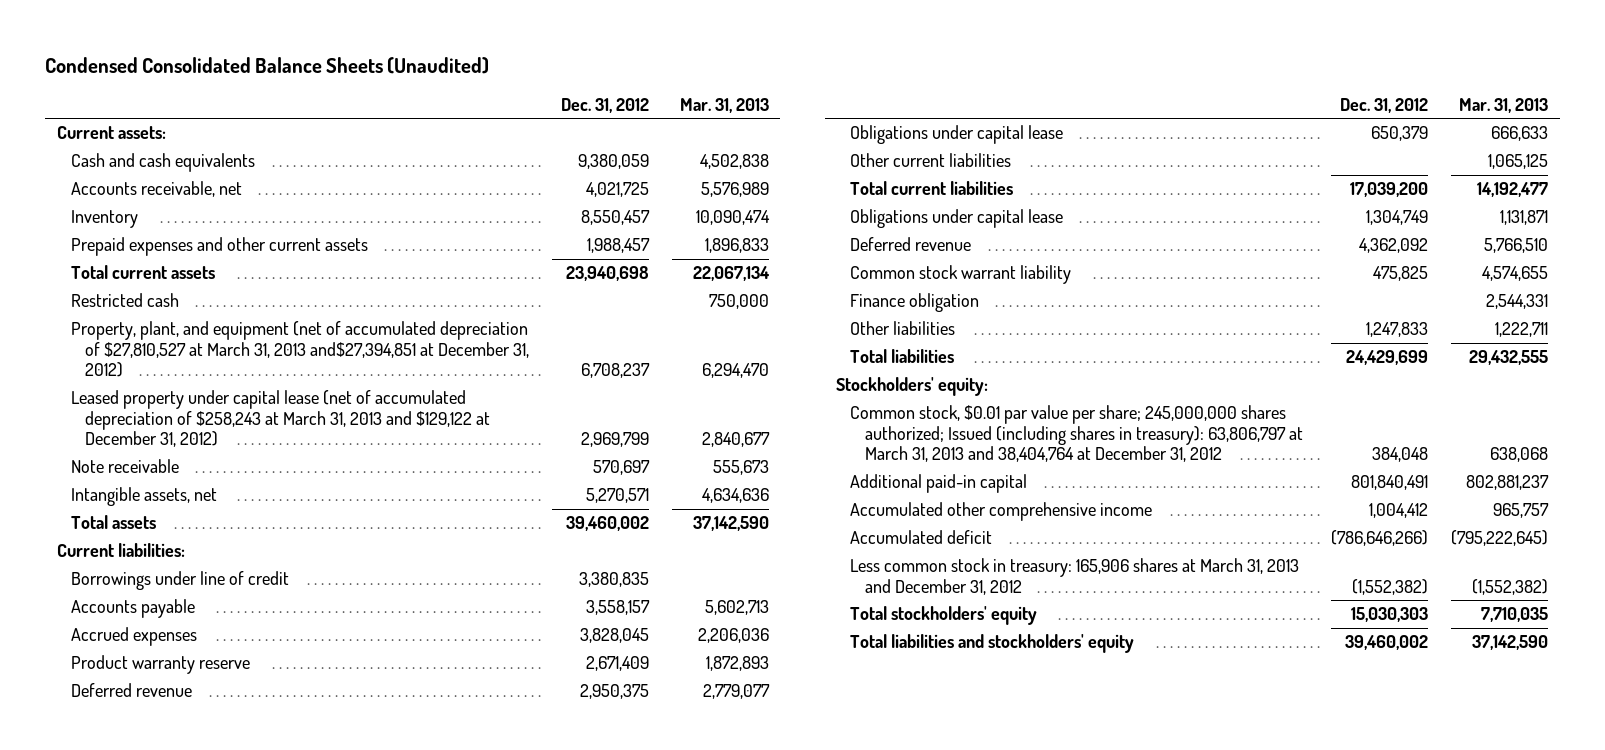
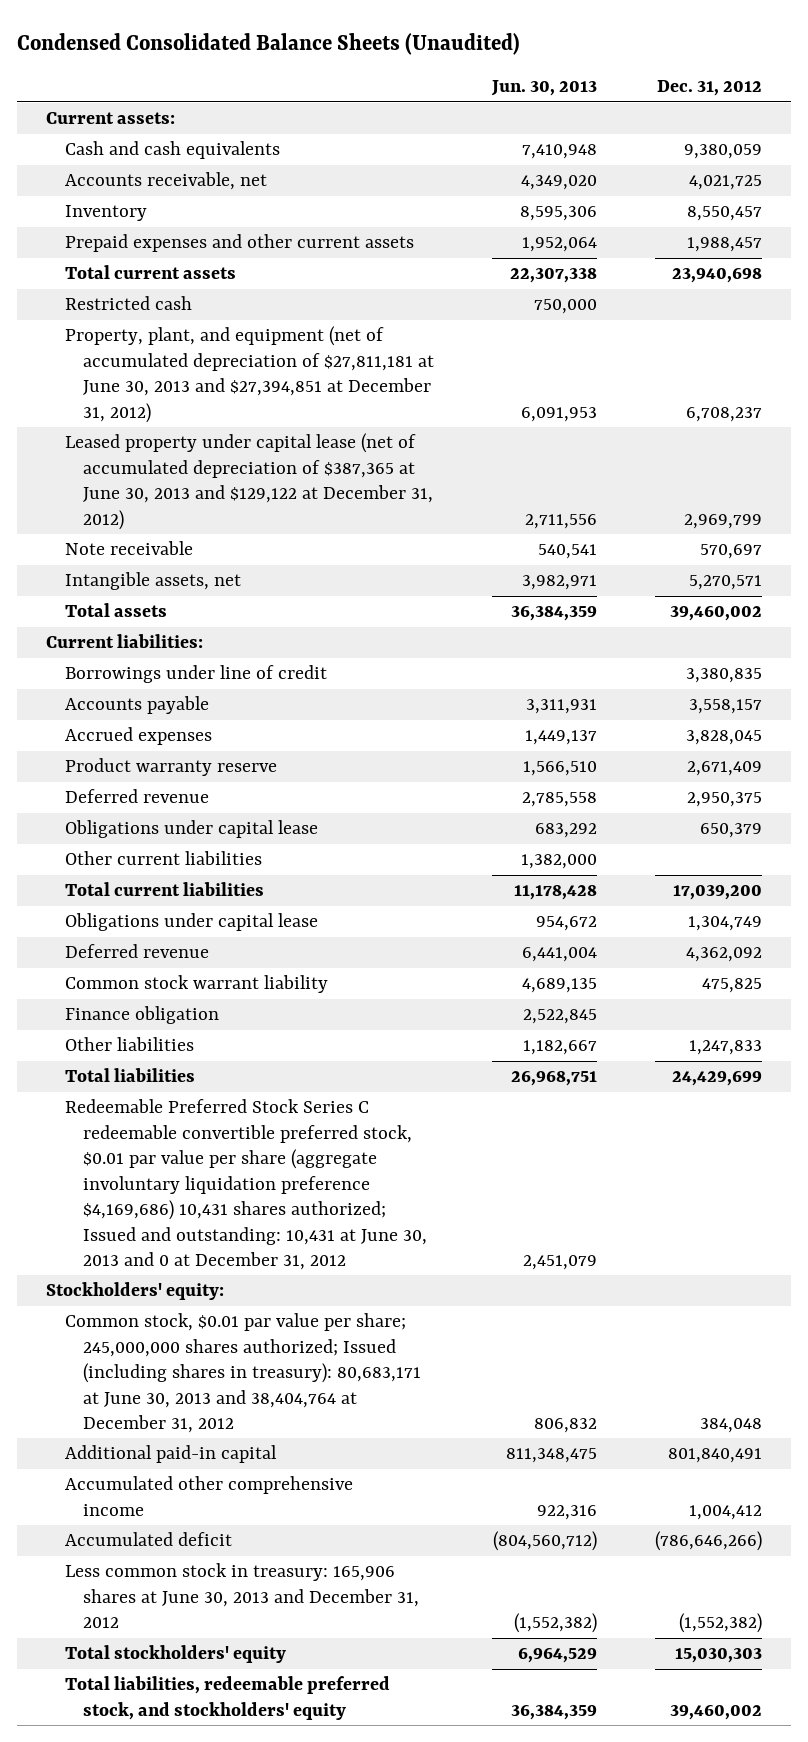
[679,98,769,114] Mar. 31, 2013 -> none
none -> [490,80,597,97] Jun. 30, 2013
[70,321,530,378] Property, plant, and equipment (net of accumulated depreciation of $27,810,527 at March 31, 2013 and$27,394,851 at December 31, 2012) -> [64,326,434,423] Property, plant, and equipment (net of accumulated depreciation of $27,811,181 at June 30, 2013 and $27,394,851 at December 31, 2012)
[70,390,491,448] Leased property under capital lease (net of accumulated depreciation of $258,243 at March 31, 2013 and $129,122 at December 31, 2012) -> [64,433,433,530] Leased property under capital lease (net of accumulated depreciation of $387,365 at June 30, 2013 and $129,122 at December 31, 2012)
none -> [64,1099,427,1271] Redeemable Preferred Stock Series C redeemable convertible preferred stock, $0.01 par value per share (aggregate involuntary liquidation preference $4,169,686) 10,431 shares authorized; Issued and outstanding: 10,431 at June 30, 2013 and 0 at December 31, 2012
[850,405,1303,463] Common stock, $0.01 par value per share; 245,000,000 shares authorized; Issued (including shares in treasury): 63,806,797 at March 31, 2013 and 38,404,764 at December 31, 2012 -> [64,1313,421,1434] Common stock, $0.01 par value per share; 245,000,000 shares authorized; Issued (including shares in treasury): 80,683,171 at June 30, 2013 and 38,404,764 at December 31, 2012
[850,558,1300,595] Less common stock in treasury: 165,906 shares at March 31, 2013 and December 31, 2012 -> [64,1563,419,1629] Less common stock in treasury: 165,906 shares at June 30, 2013 and December 31, 2012
[850,634,1135,654] Total liabilities and stockholders' equity -> [64,1676,390,1720] Total liabilities, redeemable preferred stock, and stockholders' equity

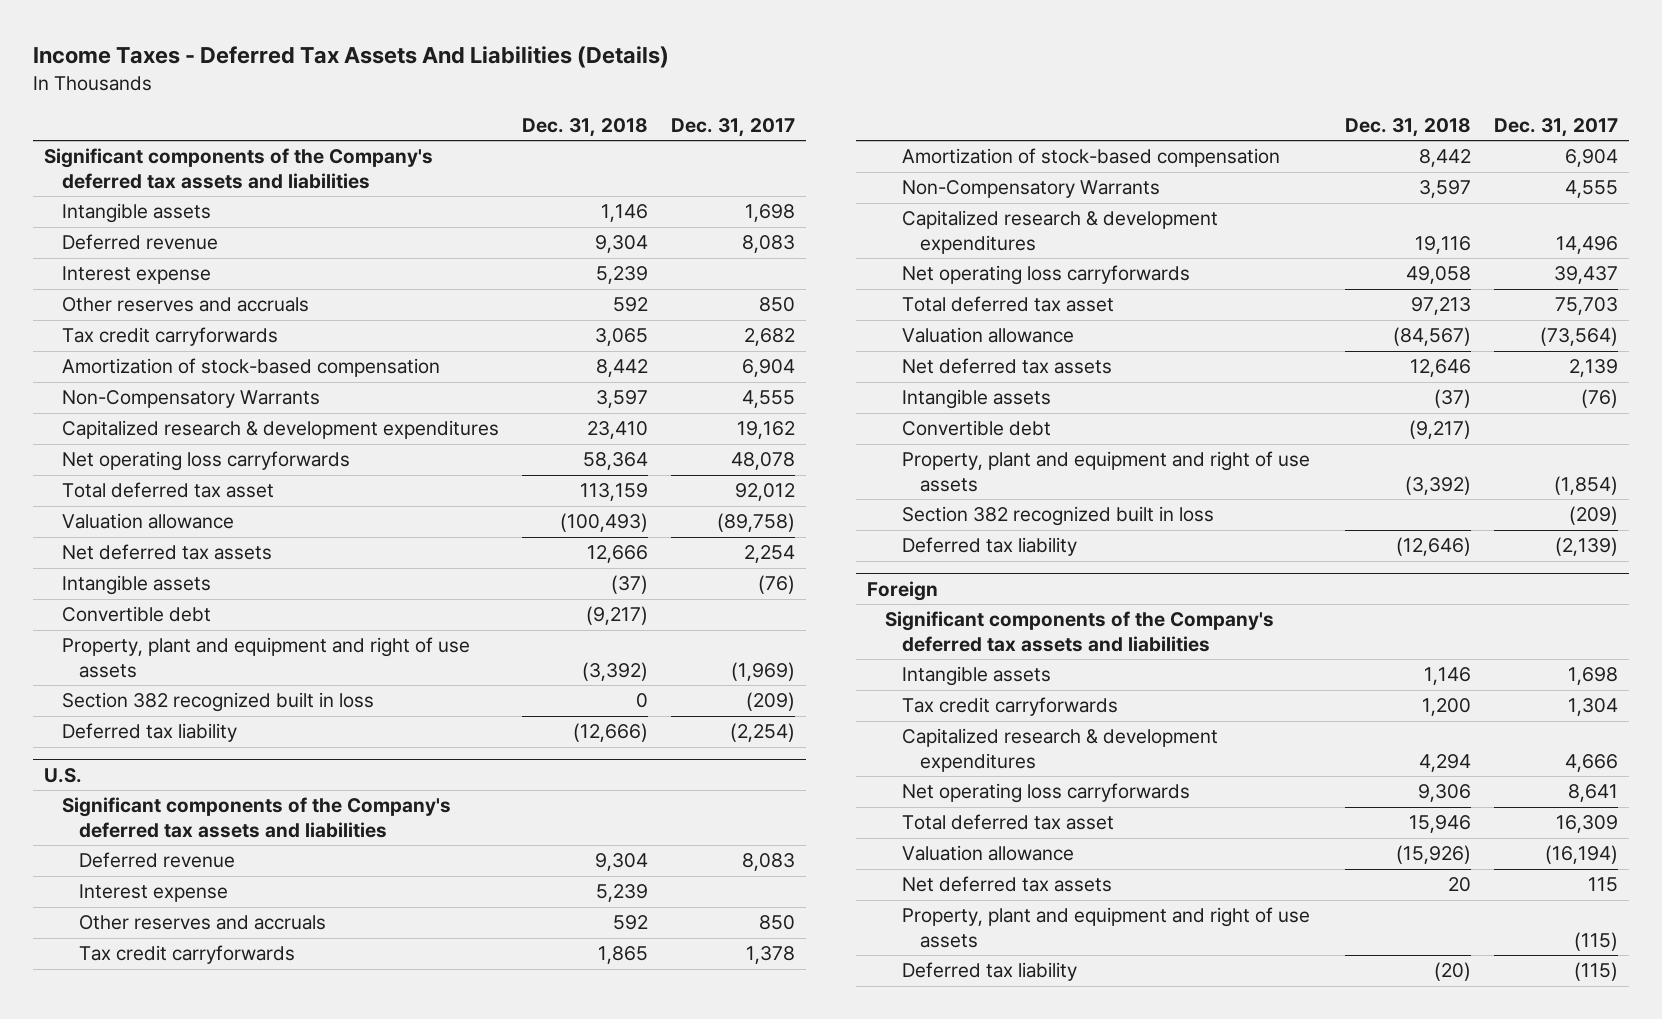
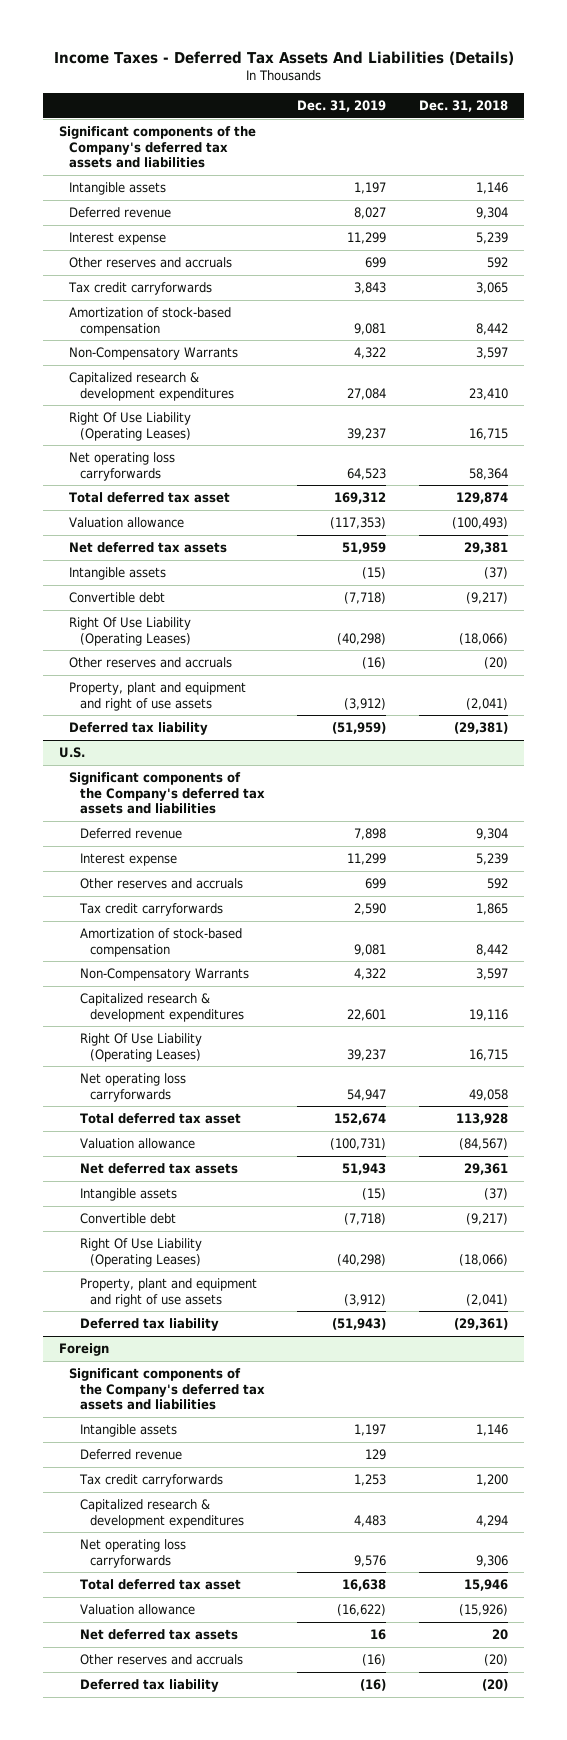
[670,117,795,137] Dec. 31, 2017 -> none
none -> [297,100,387,113] Dec. 31, 2019
none -> [69,412,192,441] Right Of Use Liability (Operating Leases)
[579,483,648,502] 113,159 -> [456,492,509,505] 129,874
[586,545,648,564] 12,666 -> [464,542,509,555] 29,381
[61,692,374,713] Section 382 recognized built in loss -> none
none -> [69,617,192,646] Right Of Use Liability (Operating Leases)
none -> [69,657,233,669] Other reserves and accruals
[581,661,648,681] (3,392) -> [466,697,509,710] (2,041)
[572,723,648,743] (12,666) -> [454,722,509,735] (29,381)
none -> [79,1033,202,1062] Right Of Use Liability (Operating Leases)
[1410,297,1471,316] 97,213 -> [456,1113,509,1126] 113,928
[1409,359,1471,378] 12,646 -> [464,1163,509,1176] 29,361
[902,506,1215,527] Section 382 recognized built in loss -> none
none -> [79,1238,202,1267] Right Of Use Liability (Operating Leases)
[1404,475,1471,495] (3,392) -> [466,1293,509,1306] (2,041)
[1395,537,1471,557] (12,646) -> [454,1318,509,1331] (29,361)
none -> [79,1449,182,1461] Deferred revenue
[902,907,1311,948] Property, plant and equipment and right of use assets -> none
none -> [79,1654,243,1666] Other reserves and accruals

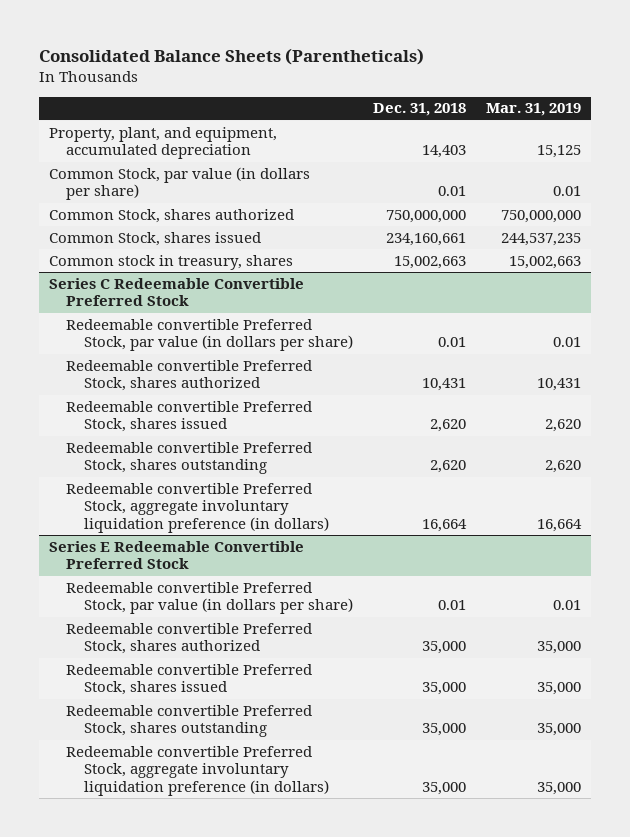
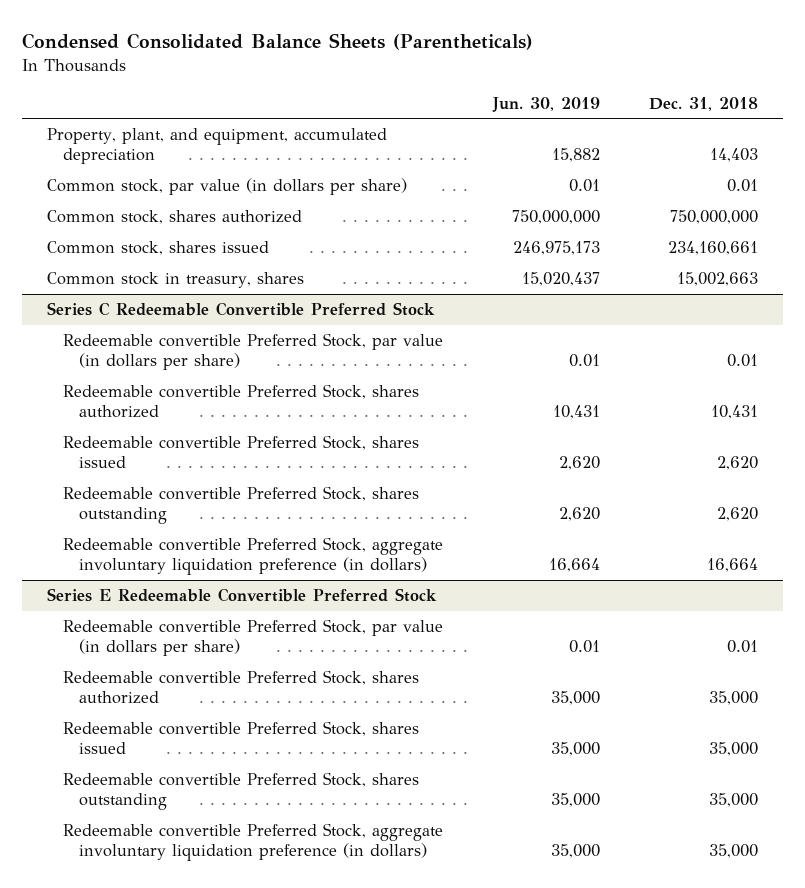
[38,47,424,65] Consolidated Balance Sheets (Parentheticals) -> [22,33,534,51] Condensed Consolidated Balance Sheets (Parentheticals)
[486,103,582,117] Mar. 31, 2019 -> none
none -> [491,96,600,112] Jun. 30, 2019
[48,166,310,201] Common Stock, par value (in dollars per share) -> [47,178,408,196] Common stock, par value (in dollars per share)
[48,208,294,223] Common Stock, shares authorized -> [47,210,303,225] Common stock, shares authorized
[48,231,261,246] Common Stock, shares issued -> [47,241,270,256] Common stock, shares issued

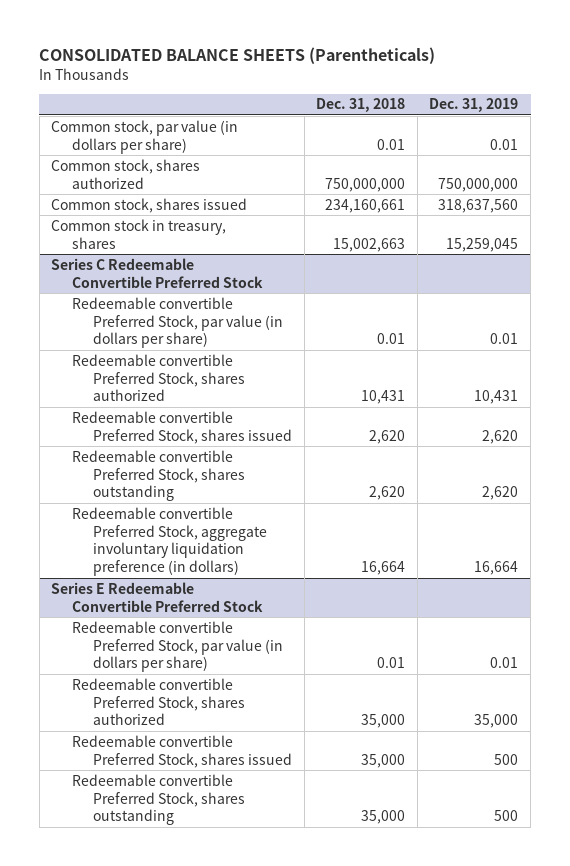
[22,33,534,51] Condensed Consolidated Balance Sheets (Parentheticals) -> [39,46,436,64] CONSOLIDATED BALANCE SHEETS (Parentheticals)
[491,96,600,112] Jun. 30, 2019 -> none
none -> [429,98,519,113] Dec. 31, 2019
[47,128,388,165] Property, plant, and equipment, accumulated depreciation -> none
[63,823,444,862] Redeemable convertible Preferred Stock, aggregate involuntary liquidation preference (in dollars) -> none

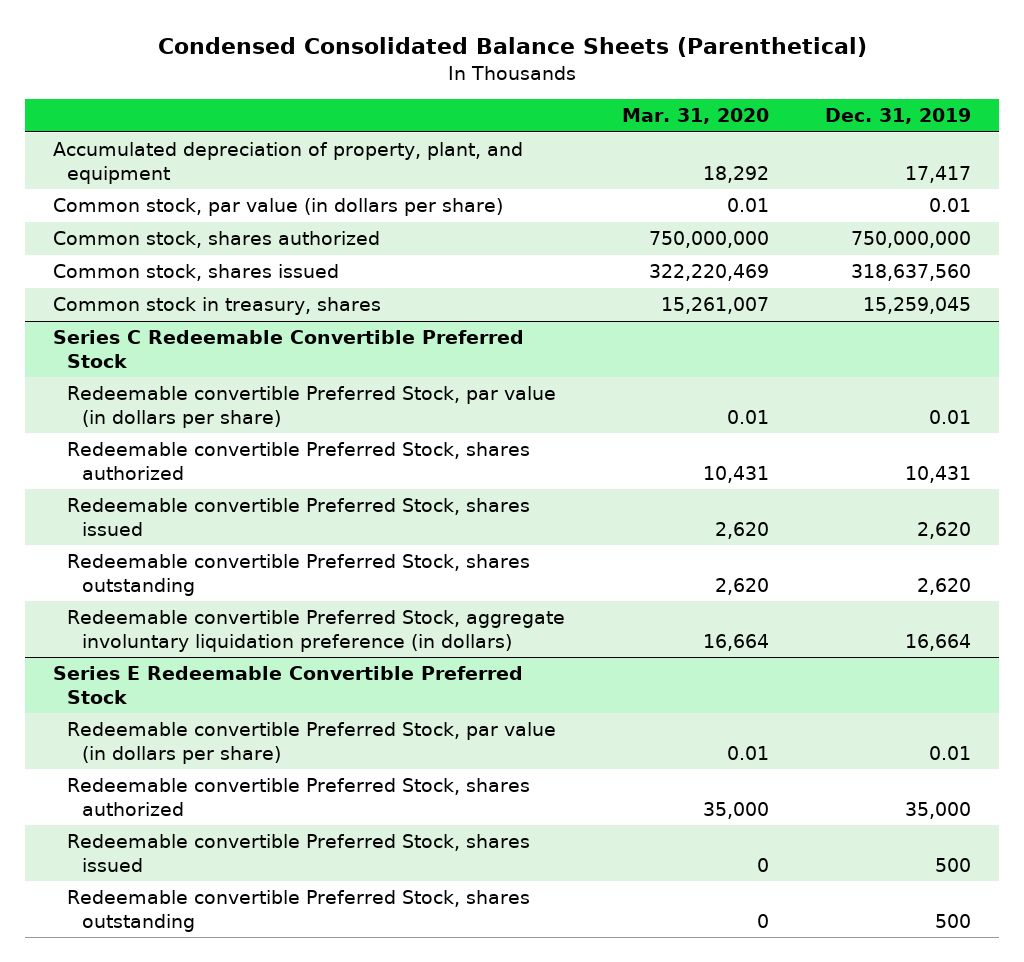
[39,46,436,64] CONSOLIDATED BALANCE SHEETS (Parentheticals) -> [158,37,868,58] Condensed Consolidated Balance Sheets (Parenthetical)
[316,98,406,113] Dec. 31, 2018 -> none
none -> [621,108,769,125] Mar. 31, 2020
none -> [52,142,523,184] Accumulated depreciation of property, plant, and equipment

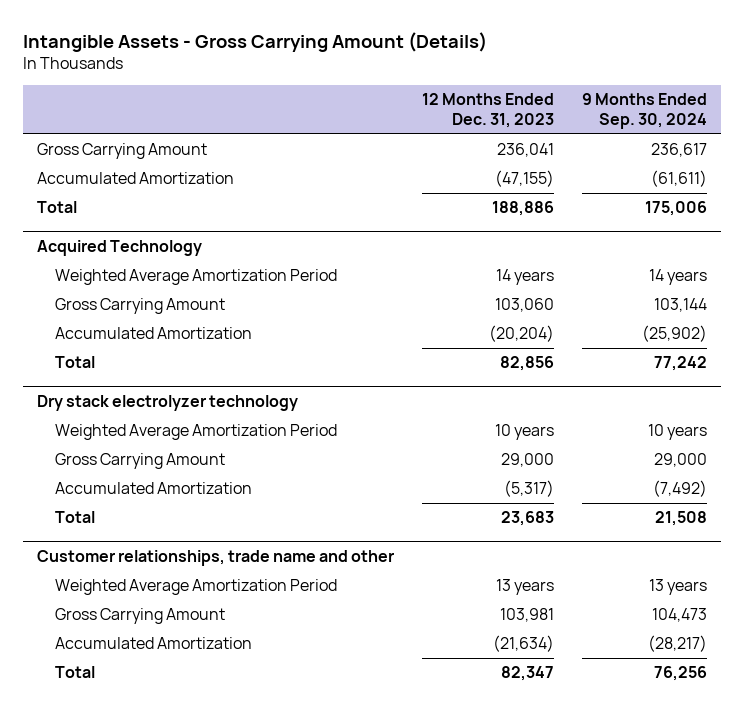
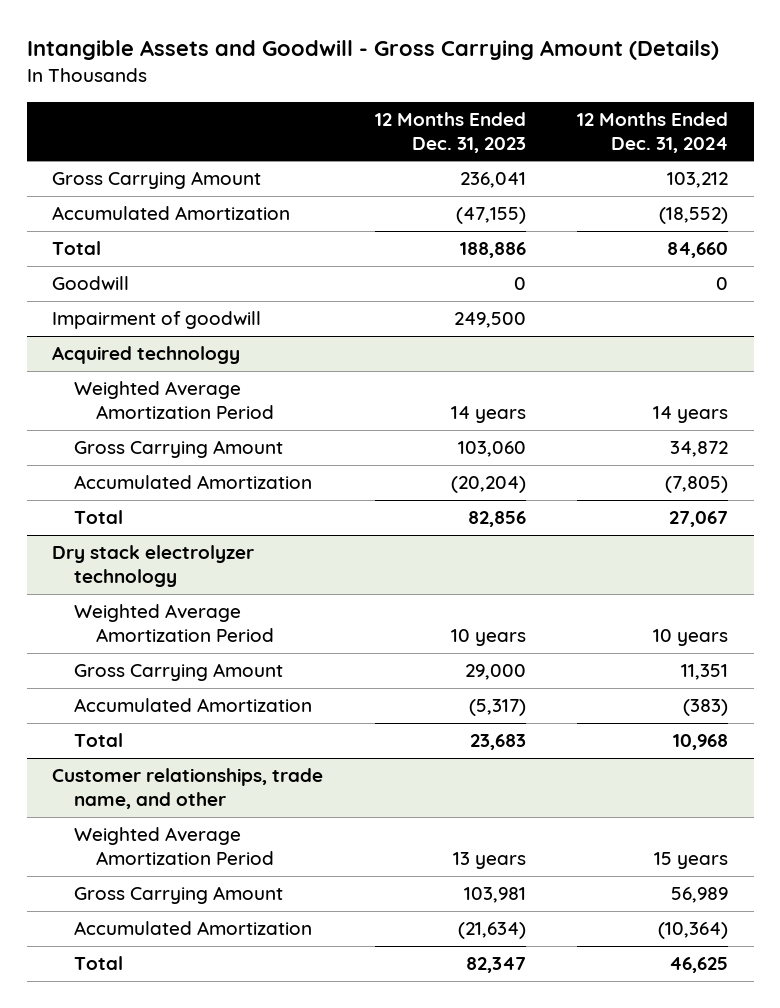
[22,31,487,52] Intangible Assets - Gross Carrying Amount (Details) -> [26,40,719,61] Intangible Assets and Goodwill - Gross Carrying Amount (Details)
[581,93,707,130] 9 Months Ended Sep. 30, 2024 -> none
none -> [576,111,728,153] 12 Months Ended Dec. 31, 2024
none -> [52,276,130,291] Goodwill
none -> [52,311,262,330] Impairment of goodwill
[36,240,202,257] Acquired Technology -> [52,346,241,365] Acquired technology
[36,550,394,567] Customer relationships, trade name and other -> [52,768,324,810] Customer relationships, trade name, and other

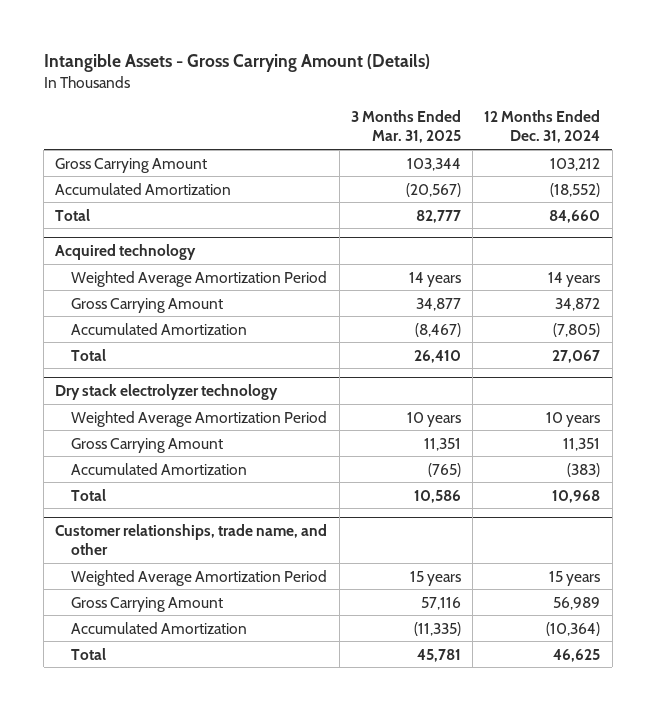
[26,40,719,61] Intangible Assets and Goodwill - Gross Carrying Amount (Details) -> [43,54,430,73] Intangible Assets - Gross Carrying Amount (Details)
[374,111,526,153] 12 Months Ended Dec. 31, 2023 -> none
none -> [350,109,461,144] 3 Months Ended Mar. 31, 2025
[52,276,130,291] Goodwill -> none
[52,311,262,330] Impairment of goodwill -> none

